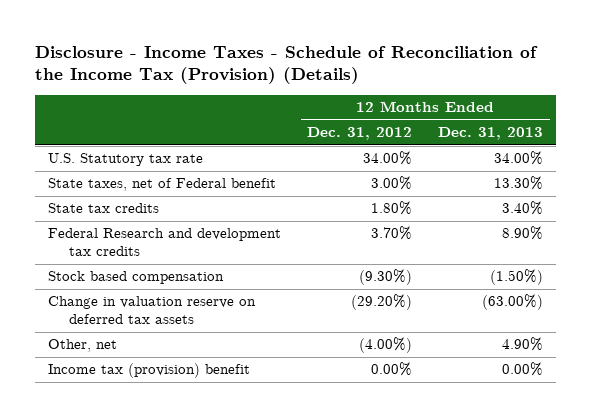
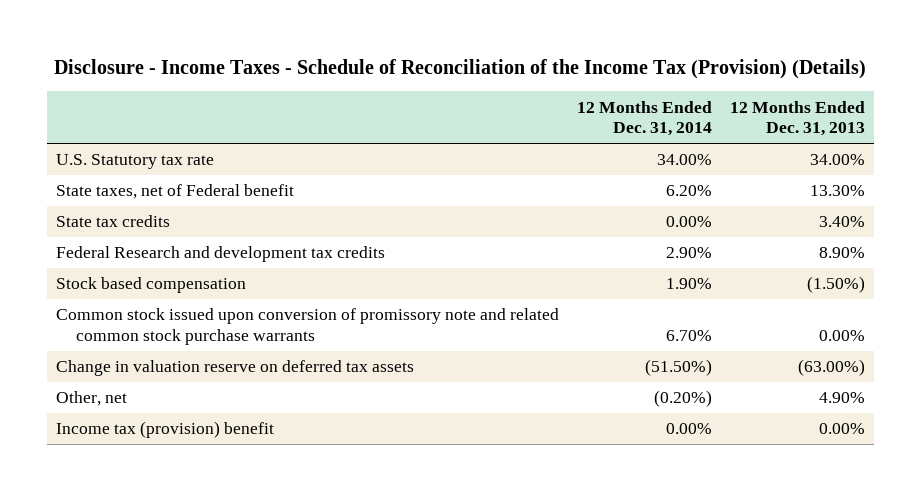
[307,127,413,141] Dec. 31, 2012 -> none
none -> [576,100,712,137] 12 Months Ended Dec. 31, 2014
none -> [55,308,559,346] Common stock issued upon conversion of promissory note and related common stock purchase warrants

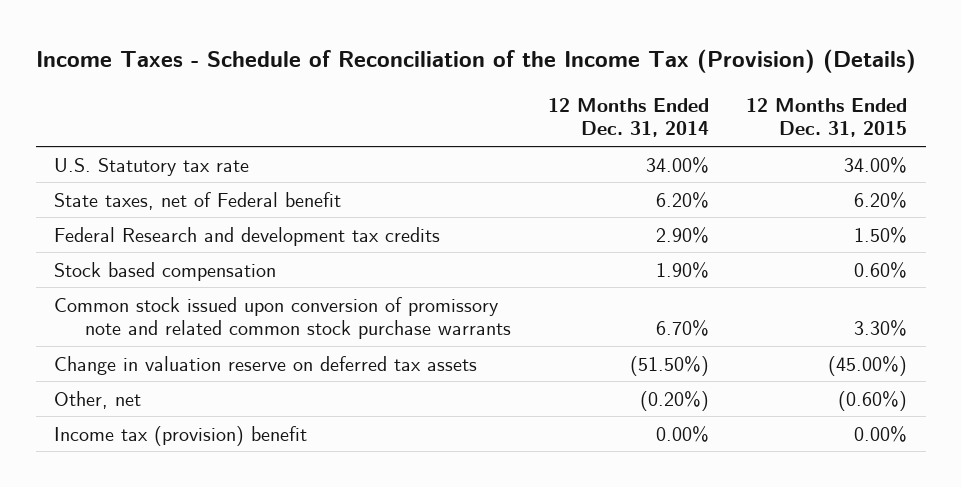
[54,58,867,79] Disclosure - Income Taxes - Schedule of Reconciliation of the Income Tax (Provision) (Details) -> [35,48,916,73] Income Taxes - Schedule of Reconciliation of the Income Tax (Provision) (Details)
[730,100,866,137] 12 Months Ended Dec. 31, 2013 -> none
none -> [746,97,908,138] 12 Months Ended Dec. 31, 2015
[55,215,170,228] State tax credits -> none

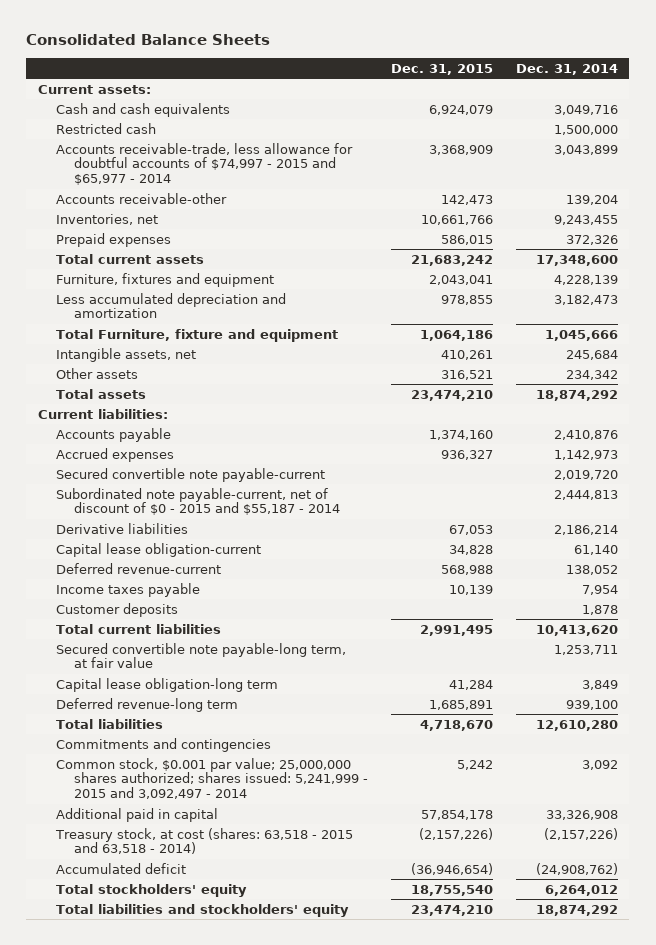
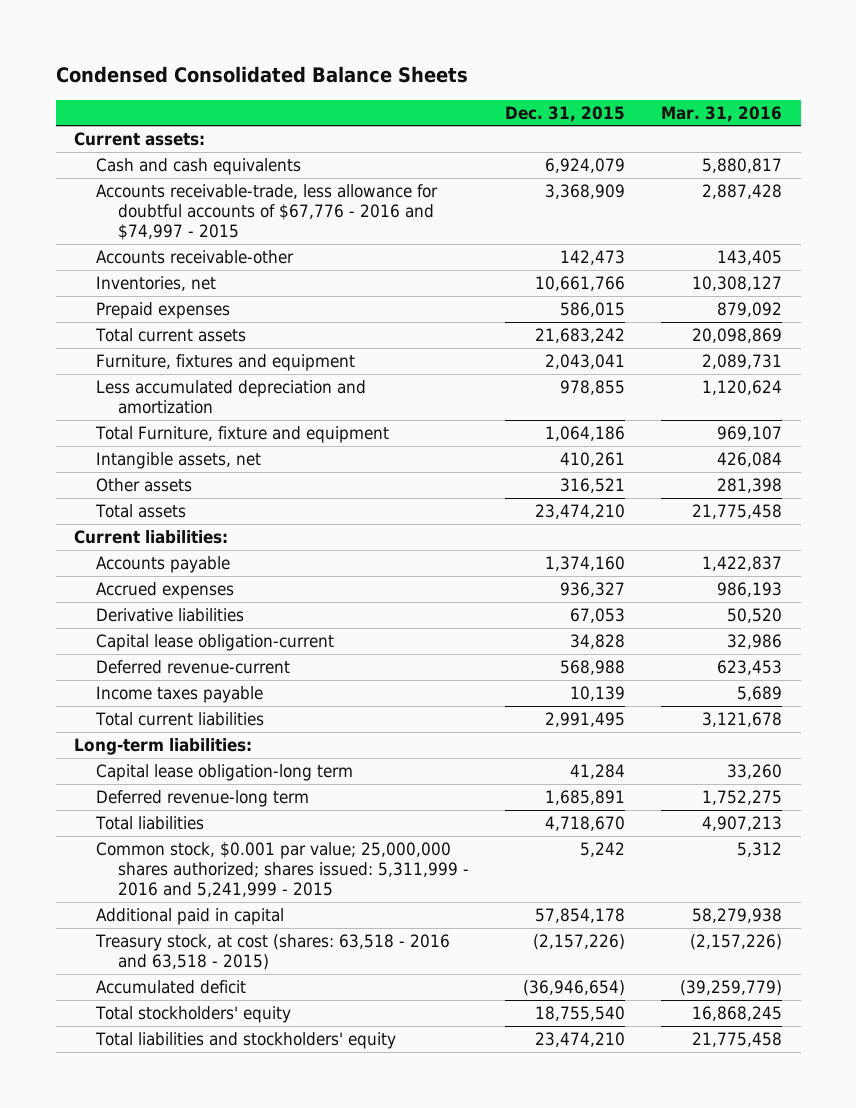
[26,34,271,46] Consolidated Balance Sheets -> [55,66,468,84] Condensed Consolidated Balance Sheets
[515,63,618,75] Dec. 31, 2014 -> none
none -> [661,105,783,122] Mar. 31, 2016
[55,122,156,134] Restricted cash -> none
[55,142,353,186] Accounts receivable-trade, less allowance for doubtful accounts of $74,997 - 2015 and $65,977 - 2014 -> [95,184,438,241] Accounts receivable-trade, less allowance for doubtful accounts of $67,776 - 2016 and $74,997 - 2015
[55,467,325,482] Secured convertible note payable-current -> none
[55,487,341,516] Subordinated note payable-current, net of discount of $0 - 2015 and $55,187 - 2014 -> none
[55,602,178,617] Customer deposits -> none
[55,642,346,669] Secured convertible note payable-long term, at fair value -> none
none -> [74,738,253,756] Long-term liabilities:
[55,737,271,752] Commitments and contingencies -> none
[55,757,369,800] Common stock, $0.001 par value; 25,000,000 shares authorized; shares issued: 5,241,999 - 2015 and 3,092,497 - 2014 -> [95,842,469,898] Common stock, $0.001 par value; 25,000,000 shares authorized; shares issued: 5,311,999 - 2016 and 5,241,999 - 2015
[54,827,353,855] Treasury stock, at cost (shares: 63,518 - 2015 and 63,518 - 2014) -> [94,934,450,971] Treasury stock, at cost (shares: 63,518 - 2016 and 63,518 - 2015)

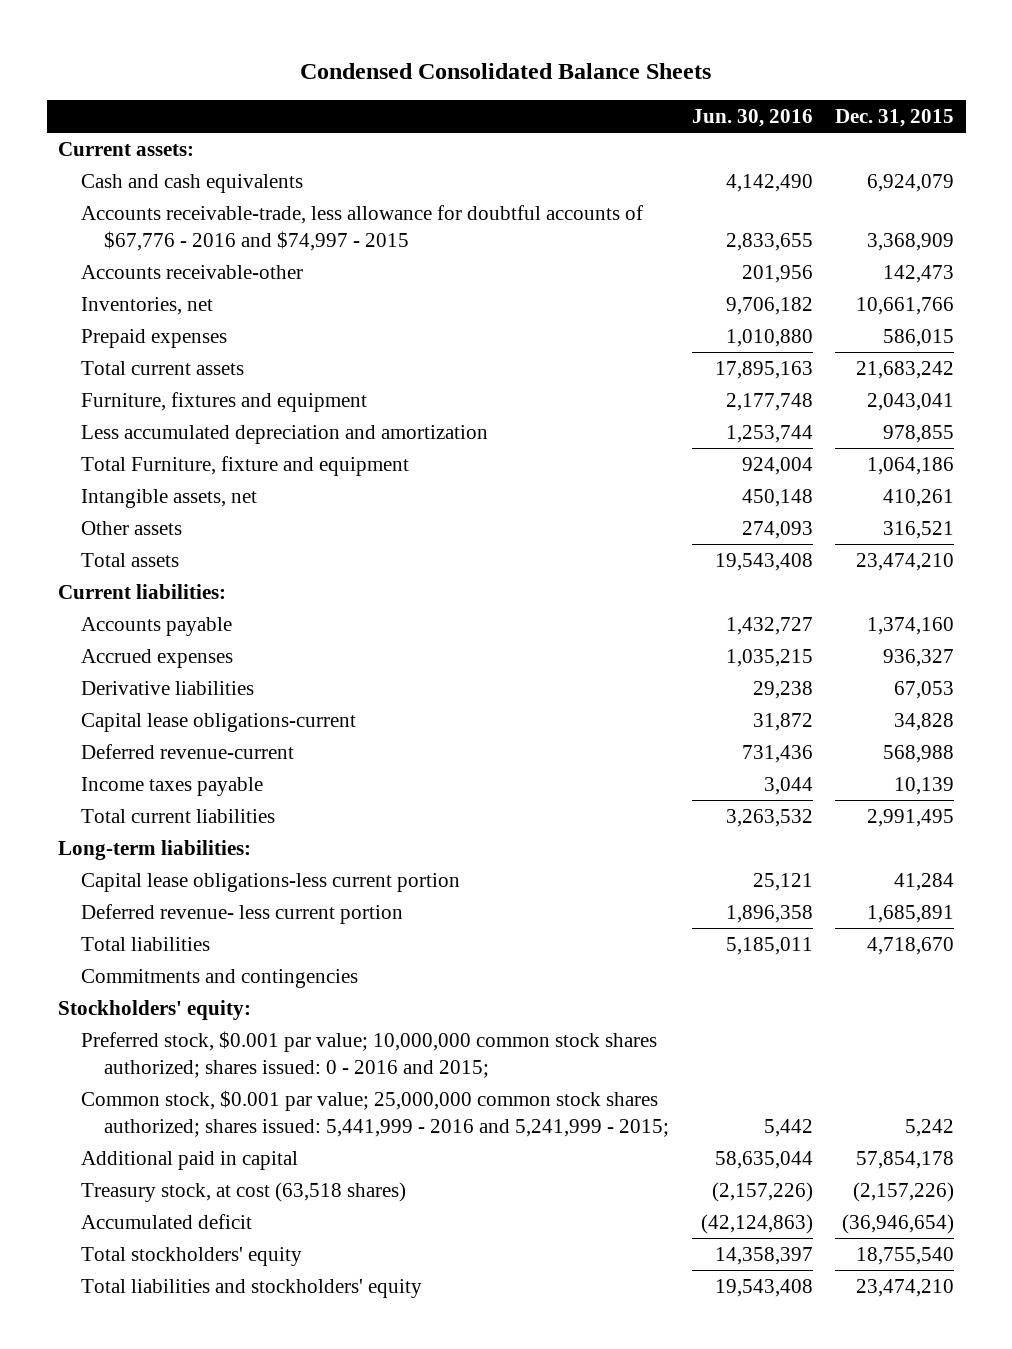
[661,105,783,122] Mar. 31, 2016 -> none
none -> [691,109,813,128] Jun. 30, 2016
[95,634,334,652] Capital lease obligation-current -> [81,712,357,732] Capital lease obligations-current
[95,764,353,782] Capital lease obligation-long term -> [81,872,461,892] Capital lease obligations-less current portion
[95,790,309,808] Deferred revenue-long term -> [81,903,404,924] Deferred revenue- less current portion
none -> [81,968,359,988] Commitments and contingencies
none -> [58,999,252,1020] Stockholders' equity:
none -> [81,1030,658,1078] Preferred stock, $0.001 par value; 10,000,000 common stock shares authorized; shares issued: 0 - 2016 and 2015;
[95,842,469,898] Common stock, $0.001 par value; 25,000,000 shares authorized; shares issued: 5,311,999 - 2016 and 5,241,999 - 2015 -> [81,1089,670,1137] Common stock, $0.001 par value; 25,000,000 common stock shares authorized; shares issued: 5,441,999 - 2016 and 5,241,999 - 2015;
[94,934,450,971] Treasury stock, at cost (shares: 63,518 - 2016 and 63,518 - 2015) -> [81,1181,407,1202] Treasury stock, at cost (63,518 shares)

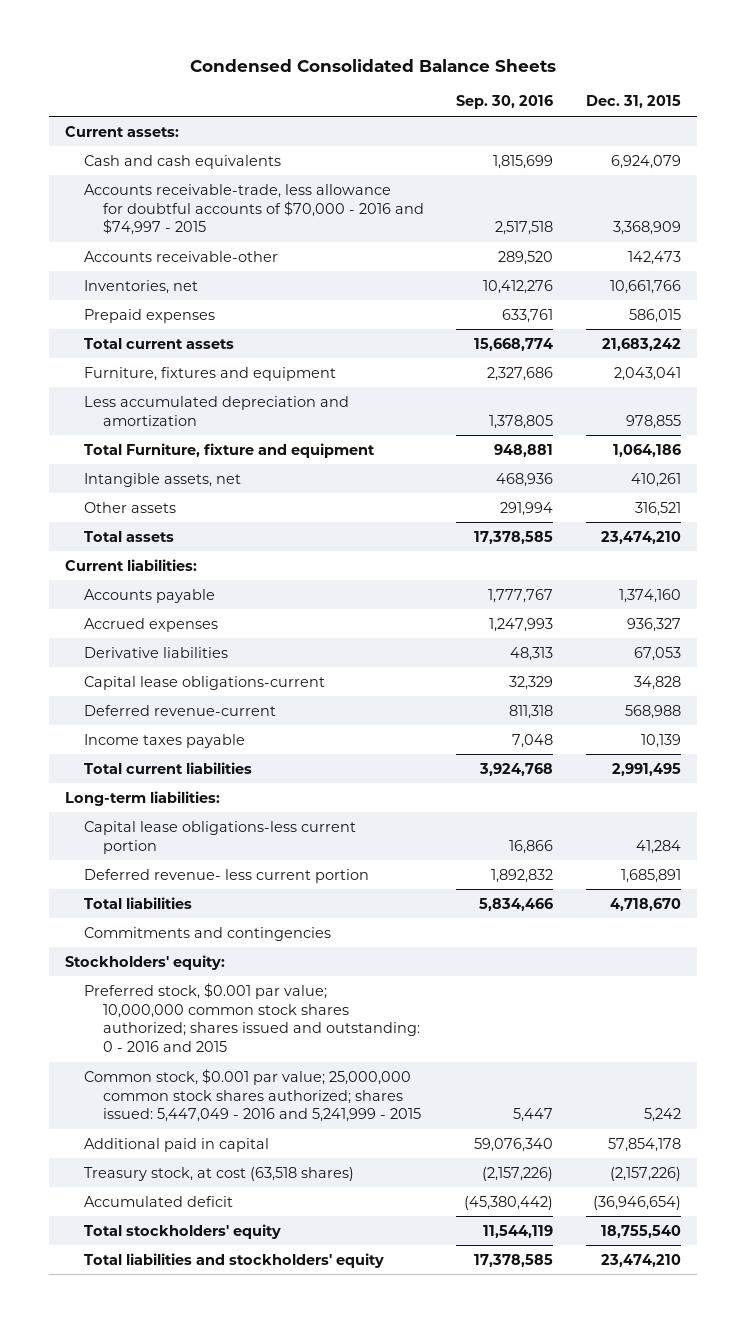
[691,109,813,128] Jun. 30, 2016 -> none
none -> [456,95,554,110] Sep. 30, 2016
[81,204,644,251] Accounts receivable-trade, less allowance for doubtful accounts of $67,776 - 2016 and $74,997 - 2015 -> [83,183,424,236] Accounts receivable-trade, less allowance for doubtful accounts of $70,000 - 2016 and $74,997 - 2015
[81,1030,658,1078] Preferred stock, $0.001 par value; 10,000,000 common stock shares authorized; shares issued: 0 - 2016 and 2015; -> [83,982,420,1053] Preferred stock, $0.001 par value; 10,000,000 common stock shares authorized; shares issued and outstanding: 0 - 2016 and 2015
[81,1089,670,1137] Common stock, $0.001 par value; 25,000,000 common stock shares authorized; shares issued: 5,441,999 - 2016 and 5,241,999 - 2015; -> [83,1068,421,1123] Common stock, $0.001 par value; 25,000,000 common stock shares authorized; shares issued: 5,447,049 - 2016 and 5,241,999 - 2015

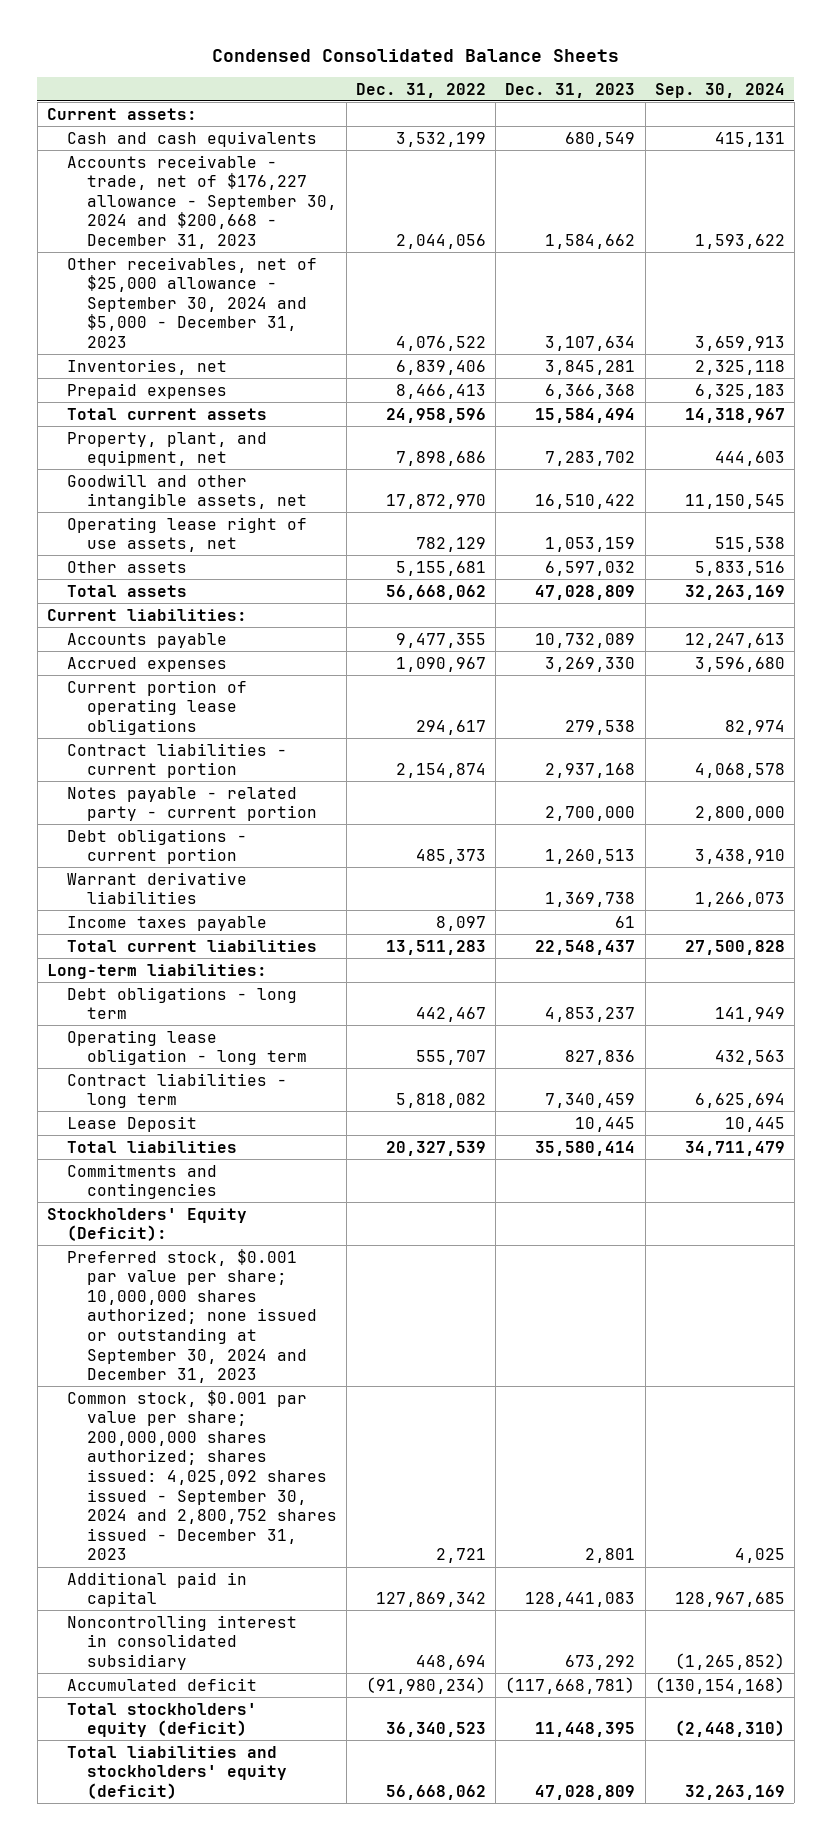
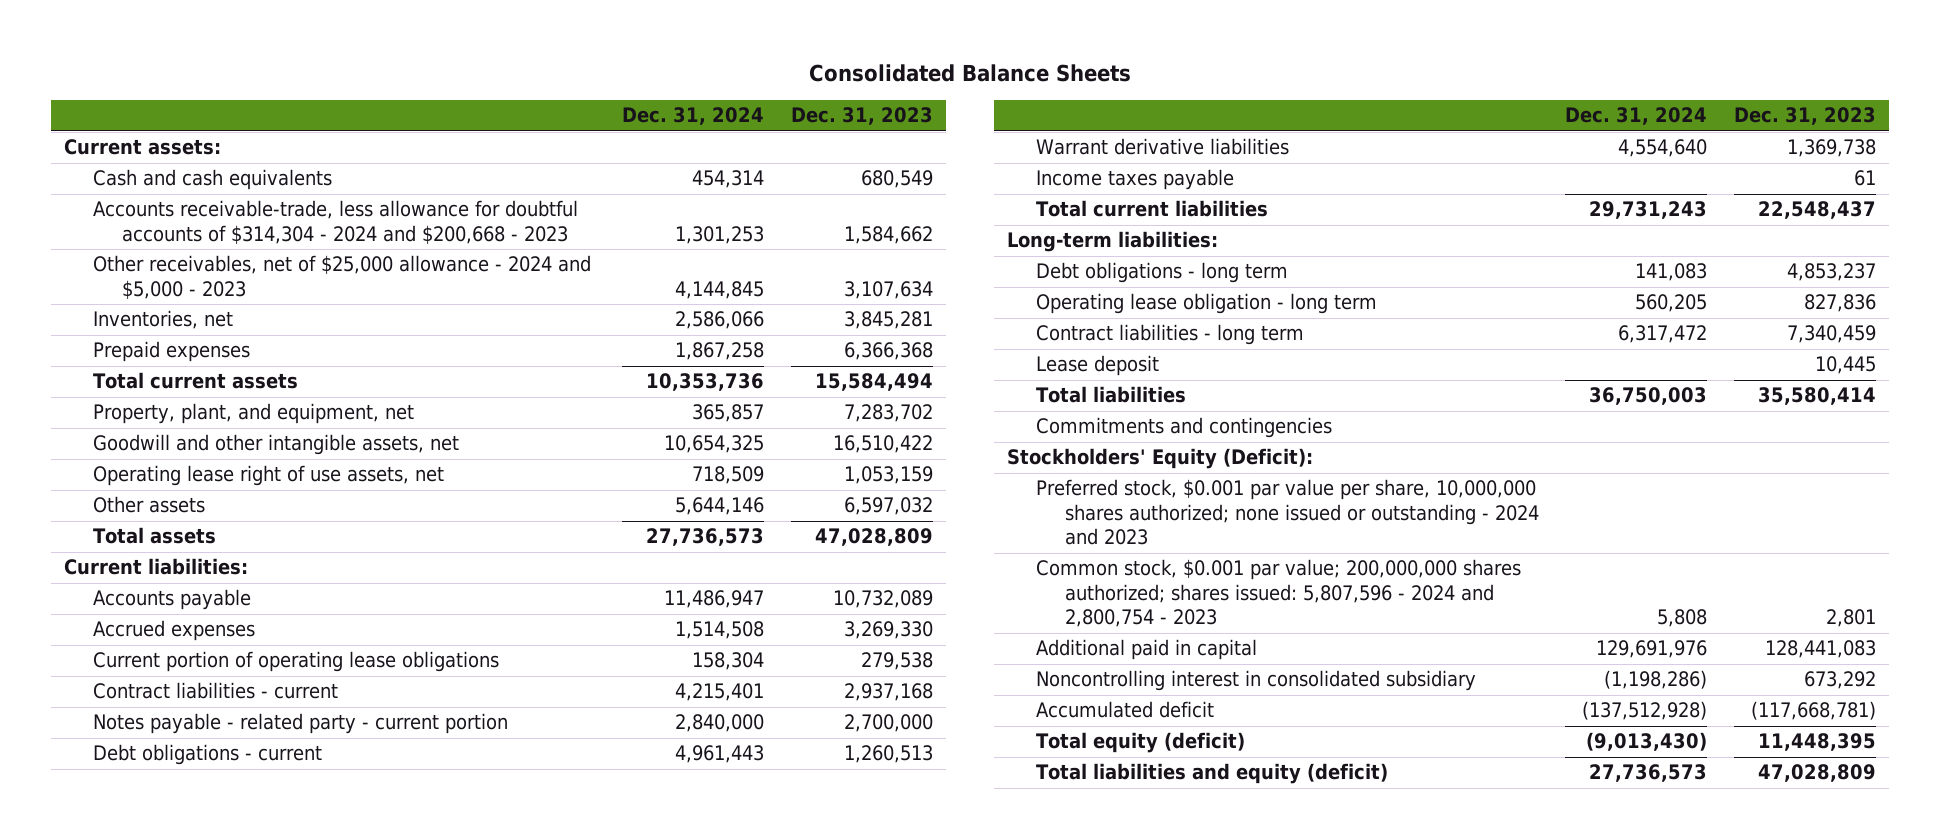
[211,48,619,62] Condensed Consolidated Balance Sheets -> [808,63,1131,82] Consolidated Balance Sheets
[356,82,487,98] Dec. 31, 2022 -> none
[654,82,785,98] Sep. 30, 2024 -> none
none -> [622,107,765,126] Dec. 31, 2024
[66,154,337,249] Accounts receivable - trade, net of $176,227 allowance - September 30, 2024 and $200,668 - December 31, 2023 -> [92,200,578,244] Accounts receivable-trade, less allowance for doubtful accounts of $314,304 - 2024 and $200,668 - 2023
[66,256,317,348] Other receivables, net of $25,000 allowance - September 30, 2024 and $5,000 - December 31, 2023 -> [92,255,591,299] Other receivables, net of $25,000 allowance - 2024 and $5,000 - 2023
[66,742,287,779] Contract liabilities - current portion -> [92,682,338,700] Contract liabilities - current
[66,828,247,865] Debt obligations - current portion -> [92,744,322,766] Debt obligations - current
[66,1115,197,1132] Lease Deposit -> [1036,355,1160,377] Lease deposit
[66,1248,317,1384] Preferred stock, $0.001 par value per share; 10,000,000 shares authorized; none issued or outstanding at September 30, 2024 and December 31, 2023 -> [1036,479,1540,546] Preferred stock, $0.001 par value per share, 10,000,000 shares authorized; none issued or outstanding - 2024 and 2023
[66,1389,337,1561] Common stock, $0.001 par value per share; 200,000,000 shares authorized; shares issued: 4,025,092 shares issued - September 30, 2024 and 2,800,752 shares issued - December 31, 2023 -> [1036,559,1522,628] Common stock, $0.001 par value; 200,000,000 shares authorized; shares issued: 5,807,596 - 2024 and 2,800,754 - 2023
[66,1702,257,1738] Total stockholders' equity (deficit) -> [1036,732,1246,754] Total equity (deficit)
[66,1745,287,1799] Total liabilities and stockholders' equity (deficit) -> [1036,763,1389,785] Total liabilities and equity (deficit)

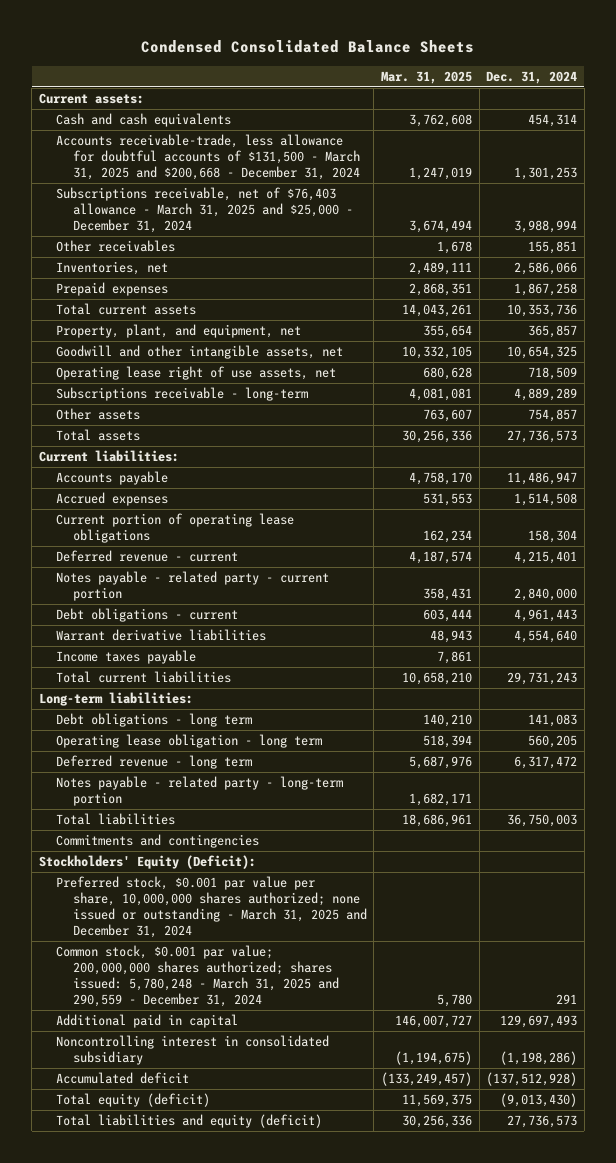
[808,63,1131,82] Consolidated Balance Sheets -> [141,40,475,54] Condensed Consolidated Balance Sheets
[790,107,933,126] Dec. 31, 2023 -> none
none -> [381,70,473,84] Mar. 31, 2025
[92,255,591,299] Other receivables, net of $25,000 allowance - 2024 and $5,000 - 2023 -> none
[92,200,578,244] Accounts receivable-trade, less allowance for doubtful accounts of $314,304 - 2024 and $200,668 - 2023 -> [55,134,360,181] Accounts receivable-trade, less allowance for doubtful accounts of $131,500 - March 31, 2025 and $200,668 - December 31, 2024
none -> [55,187,353,234] Subscriptions receivable, net of $76,403 allowance - March 31, 2025 and $25,000 - December 31, 2024
none -> [55,240,175,253] Other receivables
none -> [55,387,308,402] Subscriptions receivable - long-term
[675,497,765,516] 5,644,146 -> [528,409,578,423] 754,857
[92,682,338,700] Contract liabilities - current -> [55,550,238,563] Deferred revenue - current
[1036,355,1160,377] Lease deposit -> none
[1036,324,1305,346] Contract liabilities - long term -> [55,755,252,770] Deferred revenue - long term
none -> [55,776,343,807] Notes payable - related party - long-term portion
[1036,479,1540,546] Preferred stock, $0.001 par value per share, 10,000,000 shares authorized; none issued or outstanding - 2024 and 2023 -> [55,876,367,939] Preferred stock, $0.001 par value per share, 10,000,000 shares authorized; none issued or outstanding - March 31, 2025 and December 31, 2024
[1036,559,1522,628] Common stock, $0.001 par value; 200,000,000 shares authorized; shares issued: 5,807,596 - 2024 and 2,800,754 - 2023 -> [55,945,339,1008] Common stock, $0.001 par value; 200,000,000 shares authorized; shares issued: 5,780,248 - March 31, 2025 and 290,559 - December 31, 2024
[1657,609,1708,628] 5,808 -> [556,994,578,1005] 291
[1596,640,1708,659] 129,691,976 -> [500,1015,578,1029] 129,697,493

